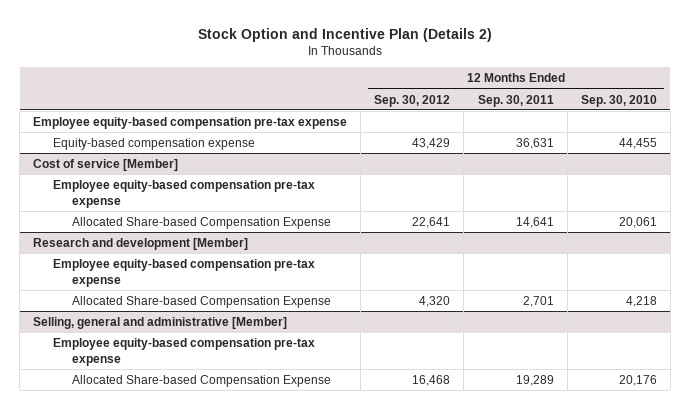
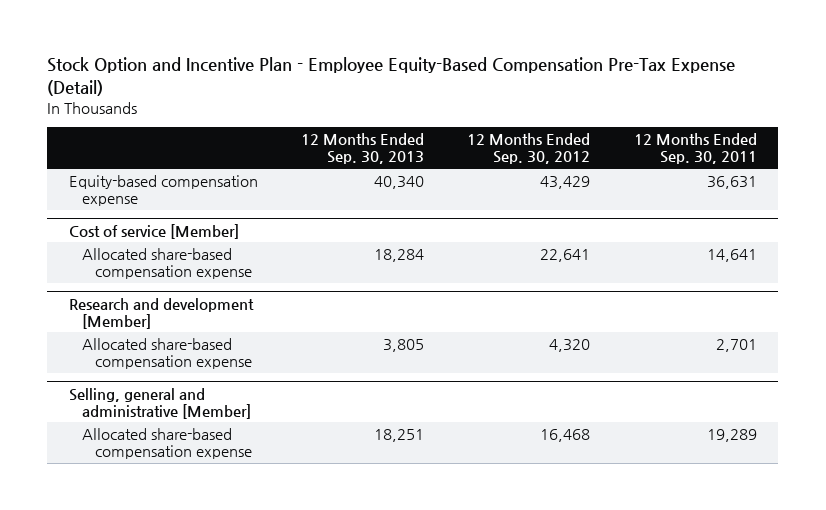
[197,27,492,42] Stock Option and Incentive Plan (Details 2) -> [47,57,736,96] Stock Option and Incentive Plan - Employee Equity-Based Compensation Pre-Tax Expense (Detail)
[580,94,657,107] Sep. 30, 2010 -> none
none -> [301,133,425,165] 12 Months Ended Sep. 30, 2013
[33,116,348,129] Employee equity-based compensation pre-tax expense -> none
[52,179,315,208] Employee equity-based compensation pre-tax expense -> none
[72,216,332,229] Allocated Share-based Compensation Expense -> [81,247,252,280] Allocated share-based compensation expense
[52,258,315,287] Employee equity-based compensation pre-tax expense -> none
[72,295,332,308] Allocated Share-based Compensation Expense -> [81,337,252,370] Allocated share-based compensation expense
[52,337,315,366] Employee equity-based compensation pre-tax expense -> none
[72,374,332,387] Allocated Share-based Compensation Expense -> [81,427,252,460] Allocated share-based compensation expense

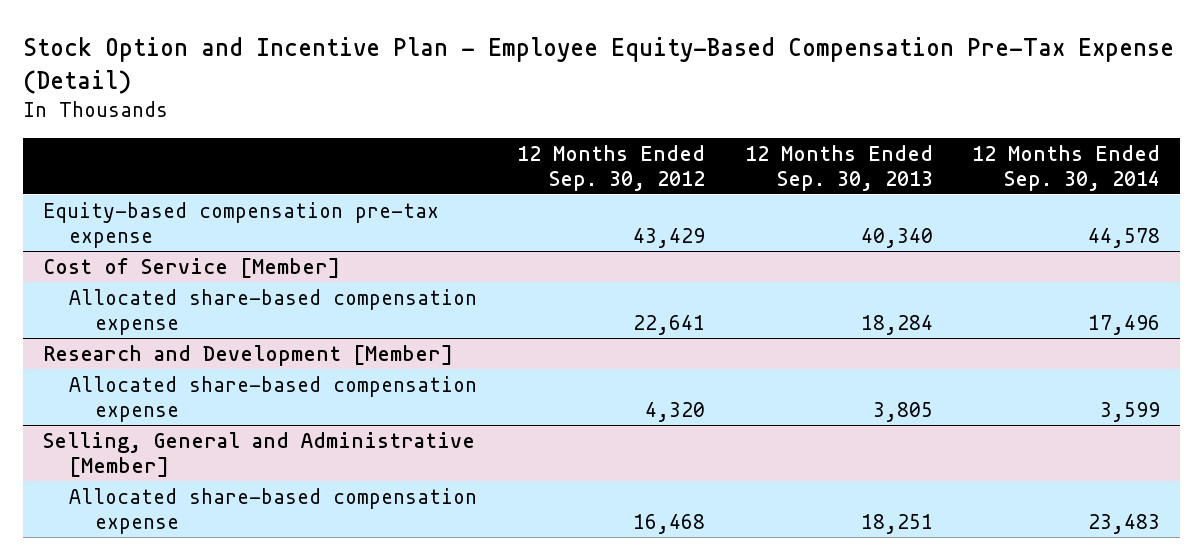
[633,133,757,165] 12 Months Ended Sep. 30, 2011 -> none
none -> [972,144,1161,191] 12 Months Ended Sep. 30, 2014
[68,174,258,207] Equity-based compensation expense -> [43,201,440,248] Equity-based compensation pre-tax expense
[68,223,239,239] Cost of service [Member] -> [43,257,341,278] Cost of Service [Member]
[68,297,254,329] Research and development [Member] -> [43,344,454,366] Research and Development [Member]
[68,387,251,419] Selling, general and administrative [Member] -> [43,431,476,477] Selling, General and Administrative [Member]

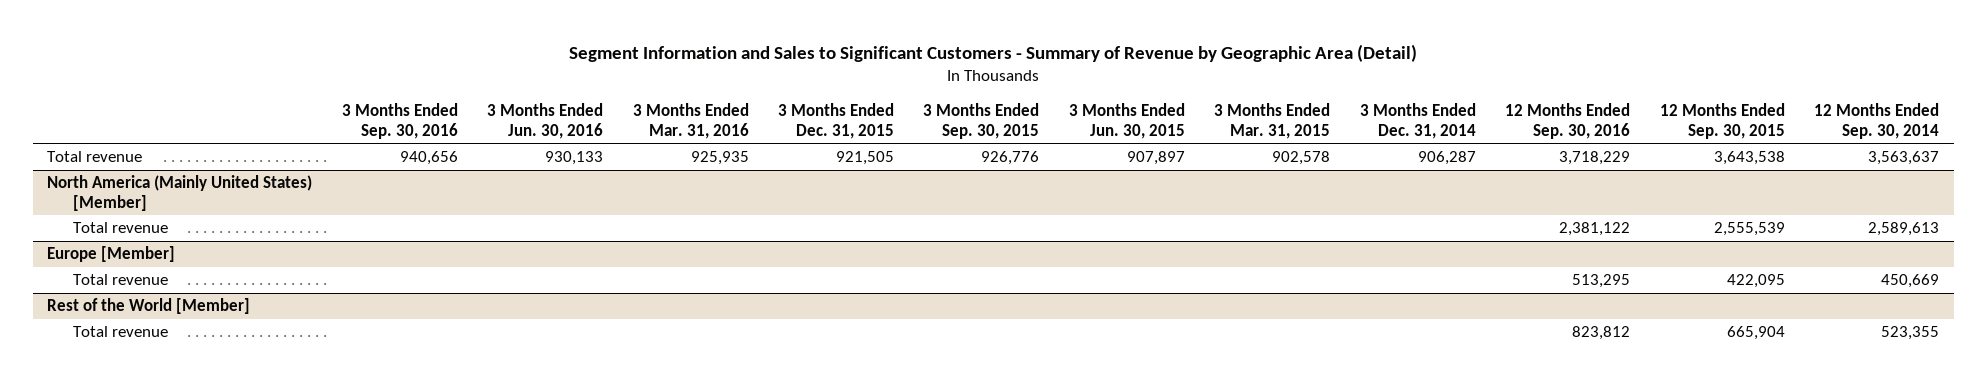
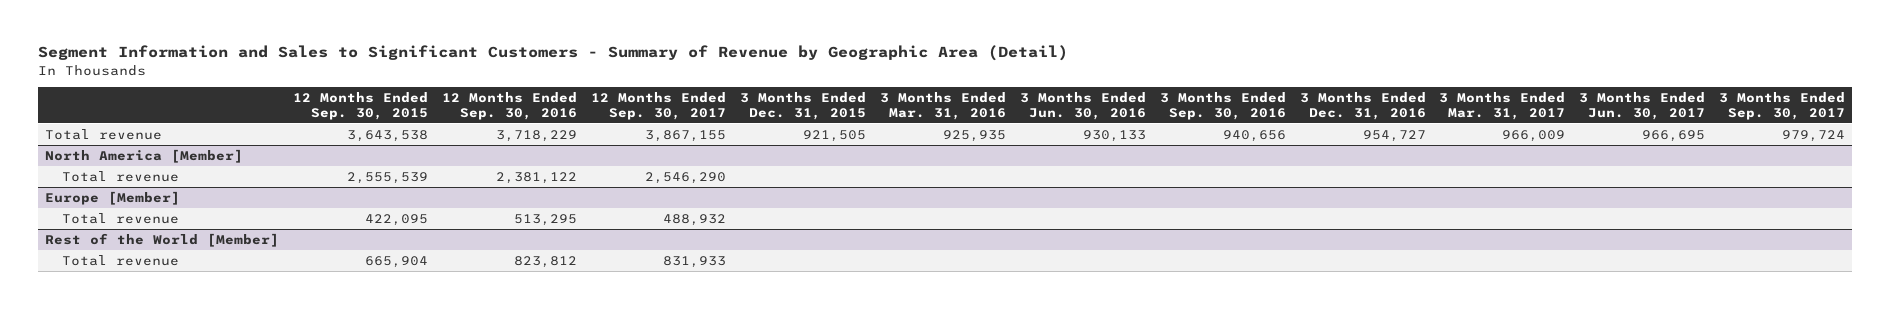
[923,103,1040,139] 3 Months Ended Sep. 30, 2015 -> none
[1068,103,1185,139] 3 Months Ended Jun. 30, 2015 -> none
[1214,103,1331,139] 3 Months Ended Mar. 31, 2015 -> none
[1359,103,1476,139] 3 Months Ended Dec. 31, 2014 -> none
[1814,103,1940,139] 12 Months Ended Sep. 30, 2014 -> none
none -> [590,91,726,120] 12 Months Ended Sep. 30, 2017
none -> [1299,91,1426,120] 3 Months Ended Dec. 31, 2016
none -> [1439,91,1566,120] 3 Months Ended Mar. 31, 2017
none -> [1579,91,1706,120] 3 Months Ended Jun. 30, 2017
none -> [1719,91,1846,120] 3 Months Ended Sep. 30, 2017
[47,175,313,212] North America (Mainly United States) [Member] -> [44,148,243,163] North America [Member]

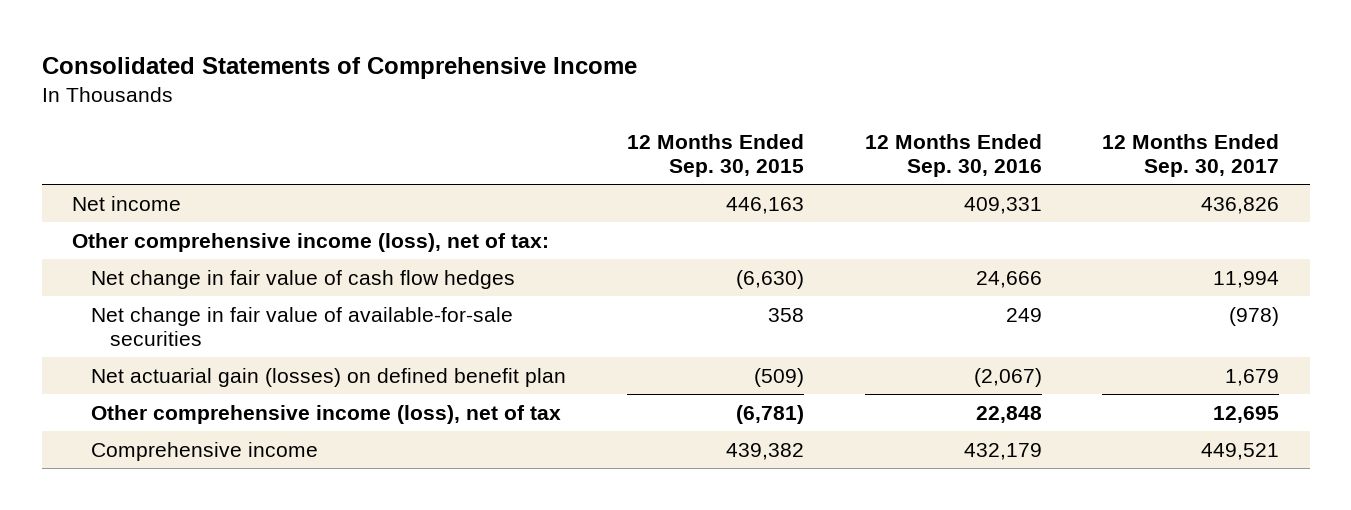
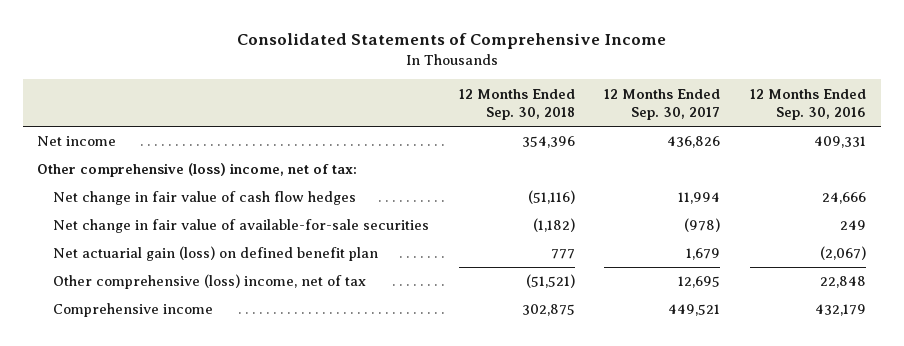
[626,133,804,177] 12 Months Ended Sep. 30, 2015 -> none
none -> [458,88,575,121] 12 Months Ended Sep. 30, 2018
[71,232,549,252] Other comprehensive income (loss), net of tax: -> [37,163,358,178] Other comprehensive (loss) income, net of tax:
[90,367,566,387] Net actuarial gain (losses) on defined benefit plan -> [52,246,378,262] Net actuarial gain (loss) on defined benefit plan
[90,404,561,424] Other comprehensive income (loss), net of tax -> [52,274,366,290] Other comprehensive (loss) income, net of tax

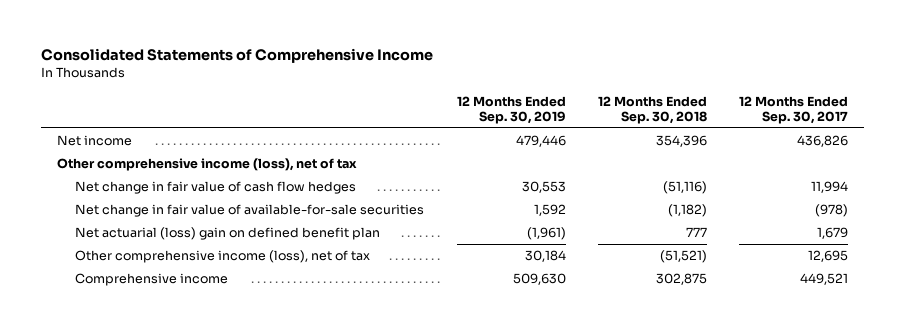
[750,88,867,121] 12 Months Ended Sep. 30, 2016 -> none
none -> [456,96,566,124] 12 Months Ended Sep. 30, 2019
[37,163,358,178] Other comprehensive (loss) income, net of tax: -> [57,158,358,172] Other comprehensive income (loss), net of tax
[52,246,378,262] Net actuarial gain (loss) on defined benefit plan -> [75,227,381,241] Net actuarial (loss) gain on defined benefit plan
[52,274,366,290] Other comprehensive (loss) income, net of tax -> [75,250,371,264] Other comprehensive income (loss), net of tax

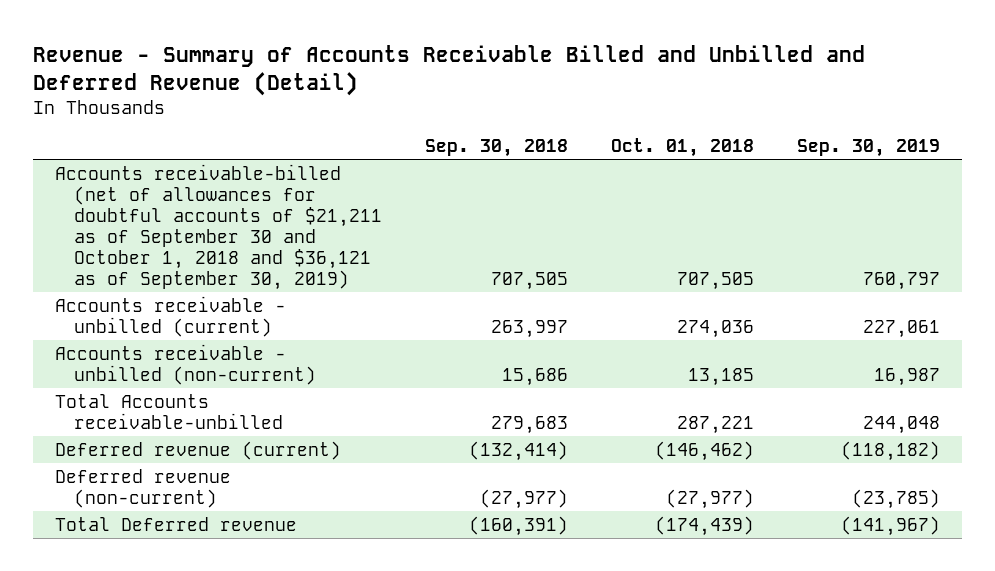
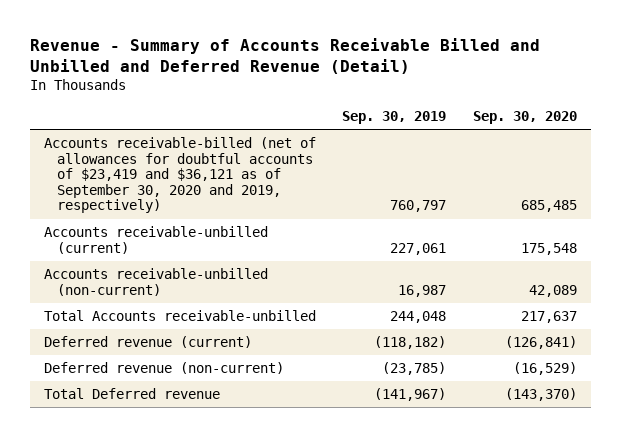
[425,139,569,158] Sep. 30, 2018 -> none
[611,138,755,158] Oct. 01, 2018 -> none
none -> [473,110,578,124] Sep. 30, 2020
[54,163,383,290] Accounts receivable-billed (net of allowances for doubtful accounts of $21,211 as of September 30 and October 1, 2018 and $36,121 as of September 30, 2019) -> [43,136,316,214] Accounts receivable-billed (net of allowances for doubtful accounts of $23,419 and $36,121 as of September 30, 2020 and 2019, respectively)
[54,295,286,337] Accounts receivable - unbilled (current) -> [43,225,268,254] Accounts receivable-unbilled (current)
[54,343,317,385] Accounts receivable - unbilled (non-current) -> [43,267,268,296] Accounts receivable-unbilled (non-current)

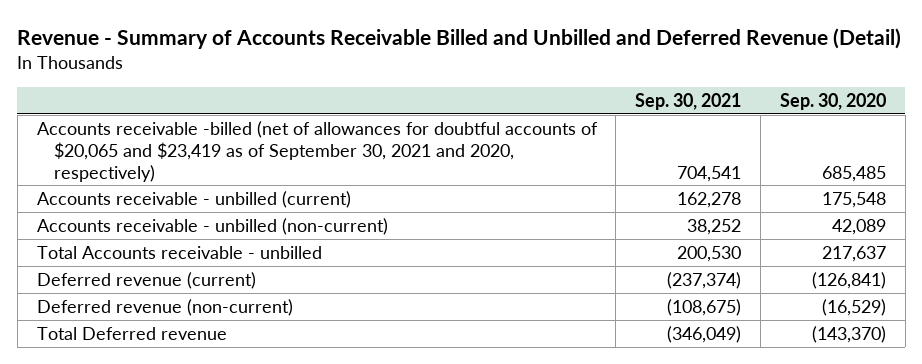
[342,110,447,124] Sep. 30, 2019 -> none
none -> [635,92,742,110] Sep. 30, 2021
[43,136,316,214] Accounts receivable-billed (net of allowances for doubtful accounts of $23,419 and $36,121 as of September 30, 2020 and 2019, respectively) -> [36,120,598,182] Accounts receivable -billed (net of allowances for doubtful accounts of $20,065 and $23,419 as of September 30, 2021 and 2020, respectively)
[43,225,268,254] Accounts receivable-unbilled (current) -> [36,190,351,208] Accounts receivable - unbilled (current)
[43,267,268,296] Accounts receivable-unbilled (non-current) -> [36,217,388,235] Accounts receivable - unbilled (non-current)
[43,309,316,321] Total Accounts receivable-unbilled -> [36,245,322,259] Total Accounts receivable - unbilled

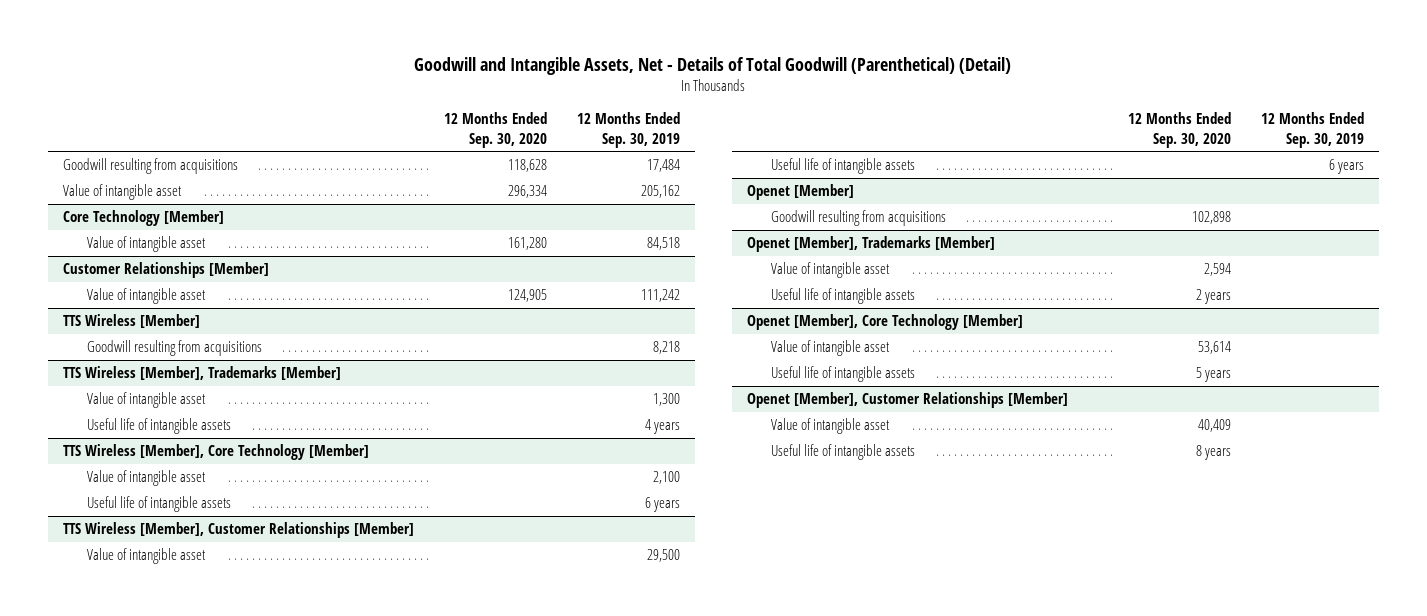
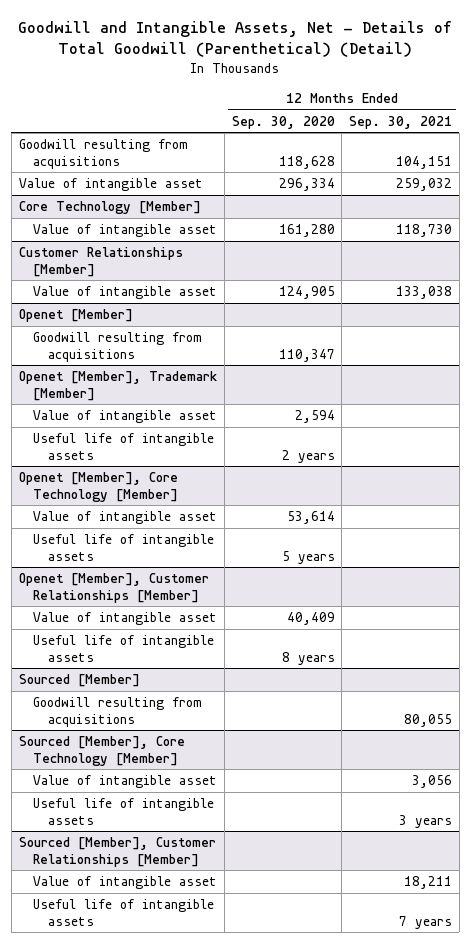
[576,112,680,148] 12 Months Ended Sep. 30, 2019 -> none
none -> [348,115,452,129] Sep. 30, 2021
[62,314,200,329] TTS Wireless [Member] -> none
[86,340,262,357] Goodwill resulting from acquisitions -> none
[62,366,341,381] TTS Wireless [Member], Trademarks [Member] -> none
[86,392,206,409] Value of intangible asset -> none
[86,418,231,435] Useful life of intangible assets -> none
[62,444,369,461] TTS Wireless [Member], Core Technology [Member] -> none
[86,470,206,487] Value of intangible asset -> none
[86,496,231,513] Useful life of intangible assets -> none
[62,522,414,539] TTS Wireless [Member], Customer Relationships [Member] -> none
[86,548,206,565] Value of intangible asset -> none
[771,158,916,175] Useful life of intangible assets -> none
[1192,211,1232,225] 102,898 -> [278,348,335,362] 110,347
[747,236,996,253] Openet [Member], Trademarks [Member] -> [18,371,217,401] Openet [Member], Trademark [Member]
none -> [18,674,140,688] Sourced [Member]
none -> [33,697,203,727] Goodwill resulting from acquisitions
none -> [18,736,185,766] Sourced [Member], Core Technology [Member]
none -> [33,775,218,789] Value of intangible asset
none -> [33,798,215,825] Useful life of intangible assets
none -> [18,837,216,867] Sourced [Member], Customer Relationships [Member]
none -> [33,876,218,890] Value of intangible asset
none -> [33,899,215,926] Useful life of intangible assets

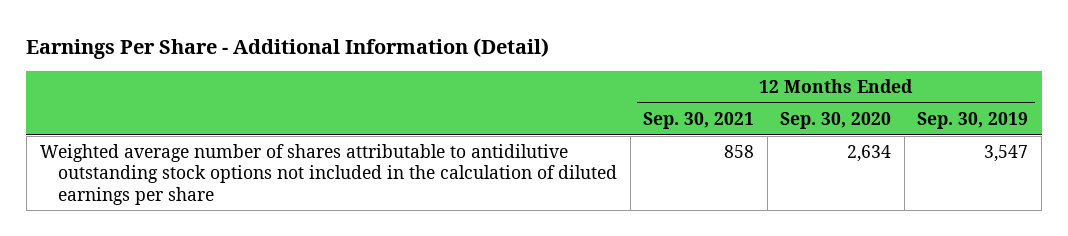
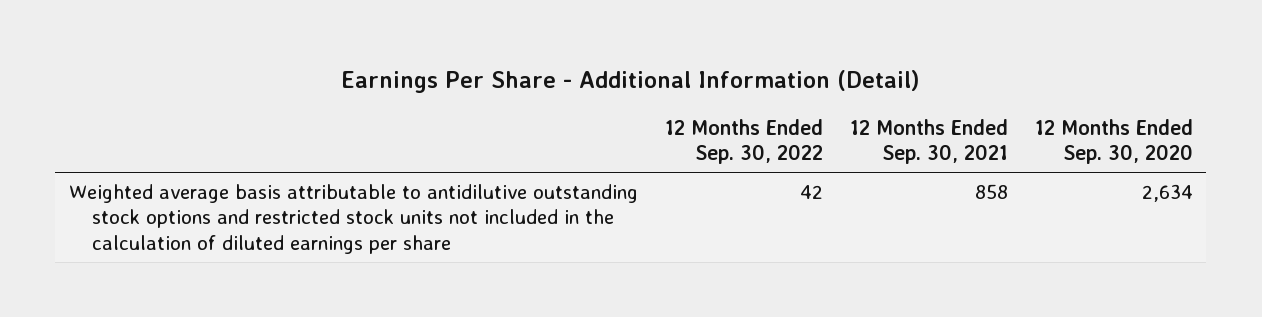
[917,112,1029,130] Sep. 30, 2019 -> none
none -> [664,119,823,165] 12 Months Ended Sep. 30, 2022
[39,144,618,205] Weighted average number of shares attributable to antidilutive outstanding stock options not included in the calculation of diluted earnings per share -> [68,184,638,254] Weighted average basis attributable to antidilutive outstanding stock options and restricted stock units not included in the calculation of diluted earnings per share

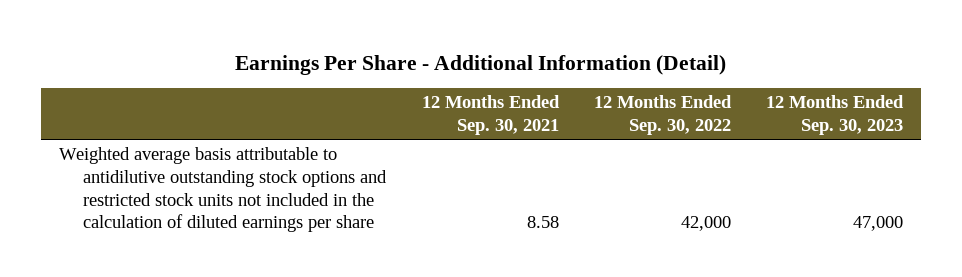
[1034,119,1193,165] 12 Months Ended Sep. 30, 2020 -> none
none -> [766,95,905,136] 12 Months Ended Sep. 30, 2023
[799,185,823,200] 42 -> [681,216,732,232] 42,000
[974,184,1008,200] 858 -> [526,216,559,229] 8.58

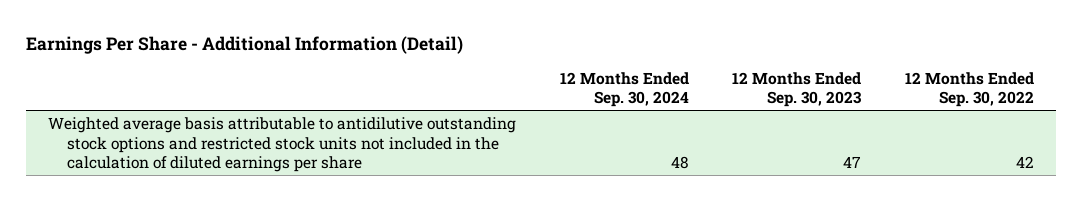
[421,95,560,136] 12 Months Ended Sep. 30, 2021 -> none
none -> [559,71,689,108] 12 Months Ended Sep. 30, 2024
[681,216,732,232] 42,000 -> [1016,156,1035,169] 42
[853,216,904,232] 47,000 -> [843,156,862,169] 47

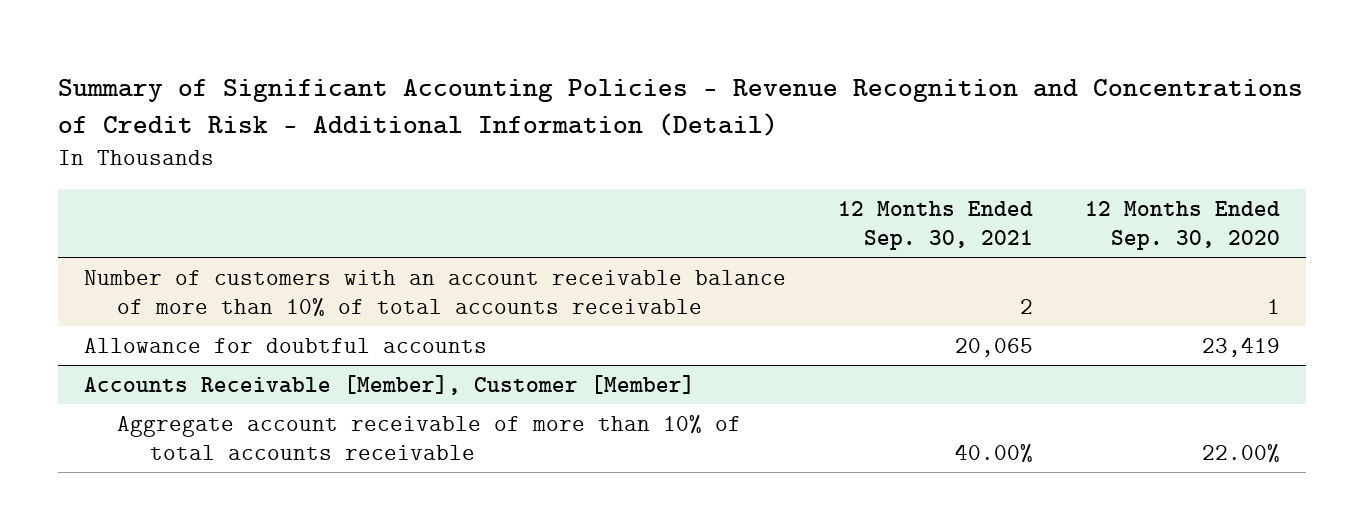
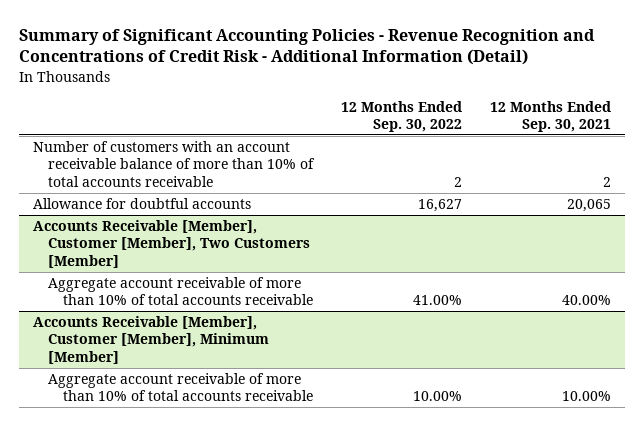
[1084,201,1280,251] 12 Months Ended Sep. 30, 2020 -> none
none -> [340,100,462,133] 12 Months Ended Sep. 30, 2022
[84,374,696,395] Accounts Receivable [Member], Customer [Member] -> [32,220,310,268] Accounts Receivable [Member], Customer [Member], Two Customers [Member]
none -> [32,316,269,364] Accounts Receivable [Member], Customer [Member], Minimum [Member]
none -> [47,373,314,402] Aggregate account receivable of more than 10% of total accounts receivable

